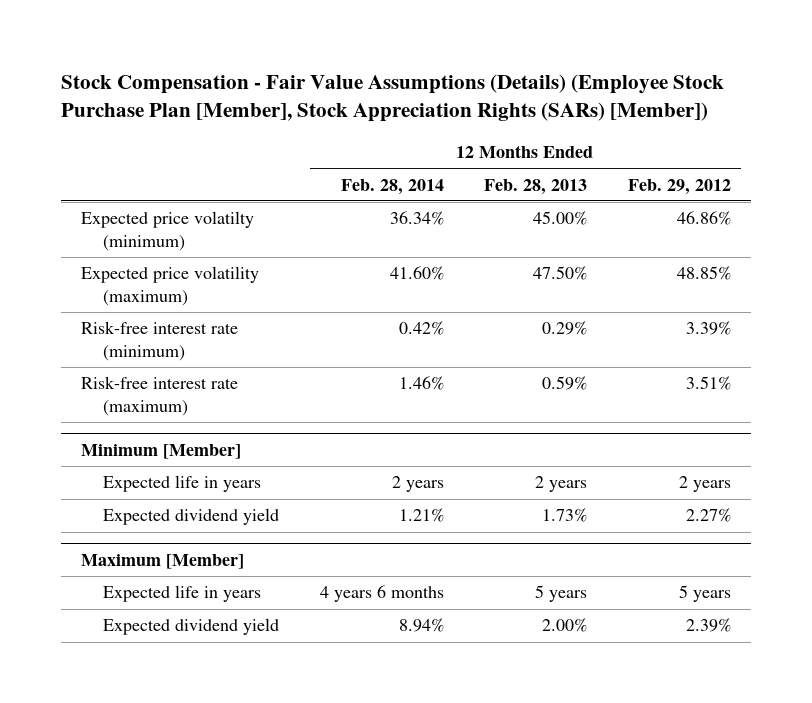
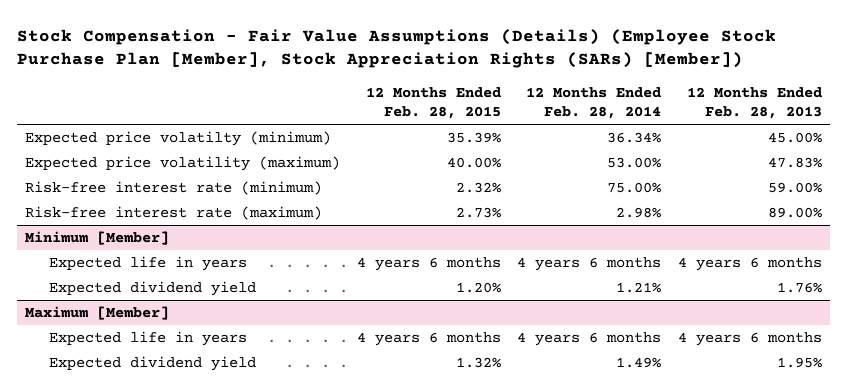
[627,178,731,195] Feb. 29, 2012 -> none
none -> [365,86,501,120] 12 Months Ended Feb. 28, 2015
[389,266,444,281] 41.60% -> [607,157,662,169] 53.00%
[533,266,588,281] 47.50% -> [767,157,822,169] 47.83%
[398,321,444,336] 0.42% -> [607,182,662,194] 75.00%
[542,321,588,336] 0.29% -> [767,182,822,194] 59.00%
[398,376,444,391] 1.46% -> [616,207,662,219] 2.98%
[542,376,588,391] 0.59% -> [767,207,822,219] 89.00%
[391,476,444,493] 2 years -> [517,257,662,272] 4 years 6 months
[535,476,588,493] 2 years -> [677,257,822,272] 4 years 6 months
[542,508,588,523] 1.73% -> [776,282,822,294] 1.76%
[535,585,588,603] 5 years -> [677,332,822,347] 4 years 6 months
[398,618,444,633] 8.94% -> [616,357,662,369] 1.49%
[542,618,588,633] 2.00% -> [776,357,822,369] 1.95%

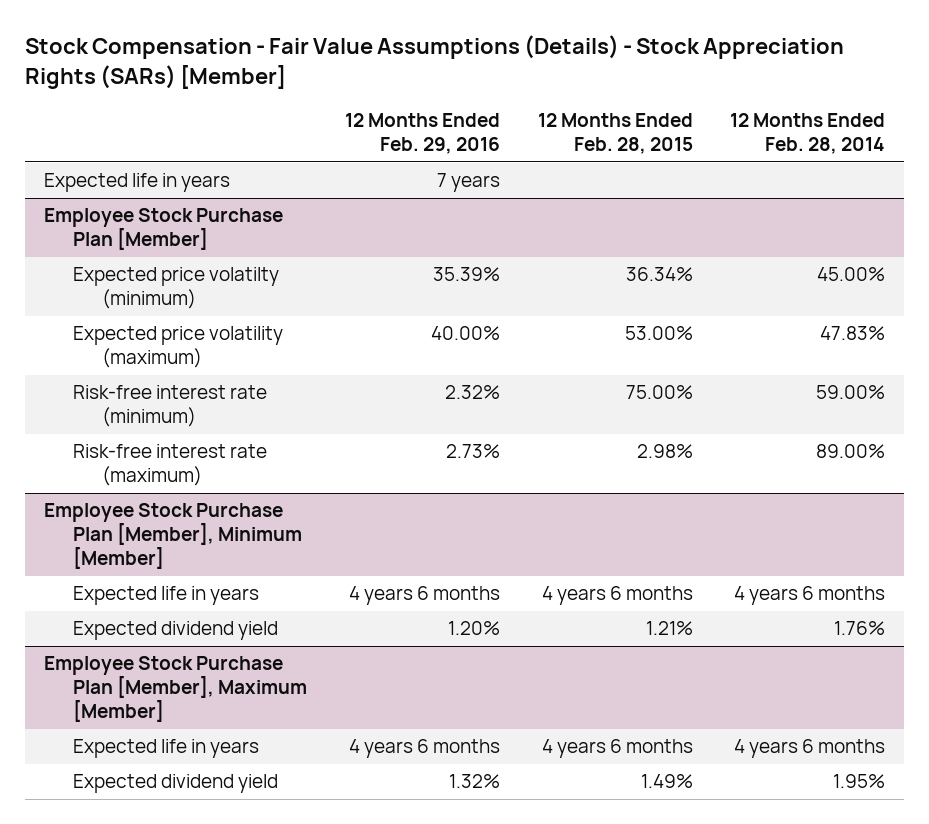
[16,28,776,69] Stock Compensation - Fair Value Assumptions (Details) (Employee Stock Purchase Plan [Member], Stock Appreciation Rights (SARs) [Member]) -> [24,35,844,90] Stock Compensation - Fair Value Assumptions (Details) - Stock Appreciation Rights (SARs) [Member]
[686,86,822,120] 12 Months Ended Feb. 28, 2013 -> none
none -> [344,113,500,155] 12 Months Ended Feb. 29, 2016
[25,231,170,246] Minimum [Member] -> none
none -> [43,173,230,193] Expected life in years
none -> [43,208,283,251] Employee Stock Purchase Plan [Member]
[446,132,501,144] 35.39% -> [625,267,693,282] 36.34%
[607,132,662,144] 36.34% -> [817,267,886,282] 45.00%
[446,157,501,169] 40.00% -> [624,326,693,341] 53.00%
[607,157,662,169] 53.00% -> [820,326,886,341] 47.83%
[455,182,501,194] 2.32% -> [625,385,693,400] 75.00%
[607,182,662,194] 75.00% -> [816,385,886,400] 59.00%
[455,207,501,219] 2.73% -> [636,444,693,459] 2.98%
[616,207,662,219] 2.98% -> [816,444,886,459] 89.00%
none -> [43,503,302,570] Employee Stock Purchase Plan [Member], Minimum [Member]
[25,306,170,321] Maximum [Member] -> none
[455,282,501,294] 1.20% -> [645,621,693,636] 1.21%
[616,282,662,294] 1.21% -> [834,621,886,636] 1.76%
none -> [43,656,307,723] Employee Stock Purchase Plan [Member], Maximum [Member]
[455,357,501,369] 1.32% -> [640,774,693,789] 1.49%
[616,357,662,369] 1.49% -> [833,774,886,789] 1.95%

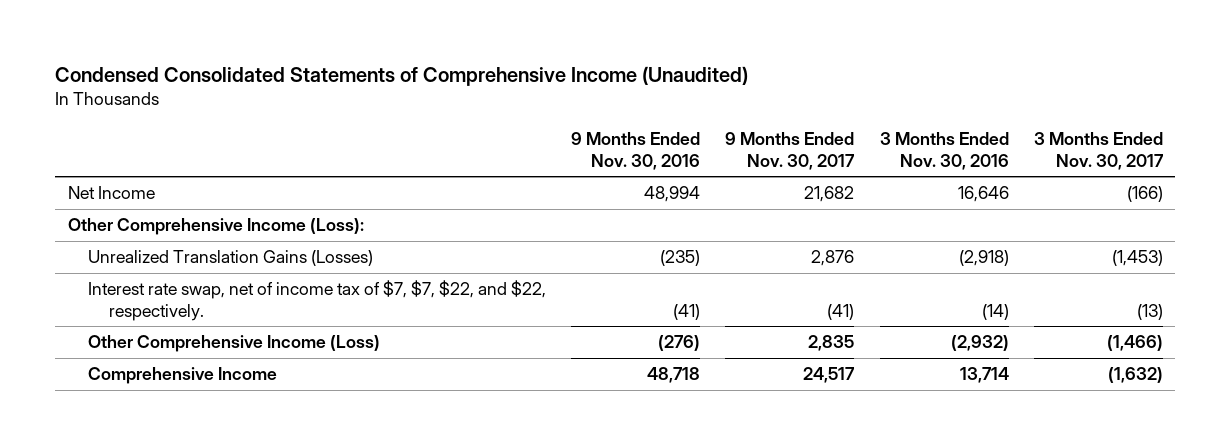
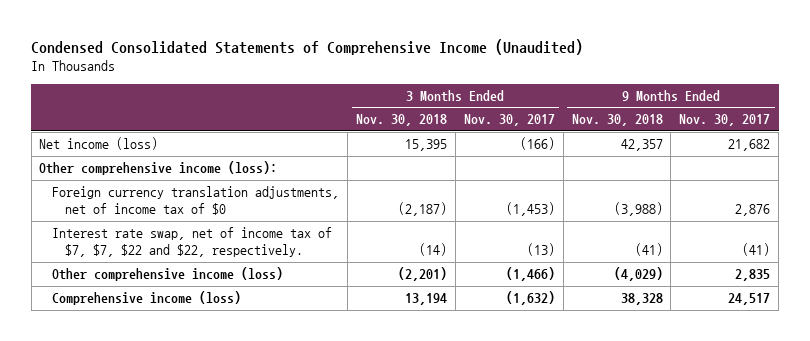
[571,131,701,170] 9 Months Ended Nov. 30, 2016 -> none
[879,131,1009,170] 3 Months Ended Nov. 30, 2016 -> none
none -> [355,114,447,127] Nov. 30, 2018
none -> [571,114,663,127] Nov. 30, 2018
[67,186,155,200] Net Income -> [39,137,159,151] Net income (loss)
[67,218,364,236] Other Comprehensive Income (Loss): -> [39,161,278,176] Other comprehensive income (loss):
[88,250,374,267] Unrealized Translation Gains (Losses) -> [52,186,340,216] Foreign currency translation adjustments, net of income tax of $0
[88,280,547,321] Interest rate swap, net of income tax of $7, $7, $22, and $22, respectively. -> [52,227,333,258] Interest rate swap, net of income tax of $7, $7, $22 and $22, respectively.
[88,335,381,353] Other Comprehensive Income (Loss) -> [52,267,284,282] Other comprehensive income (loss)
[88,367,278,385] Comprehensive Income -> [52,291,242,306] Comprehensive income (loss)

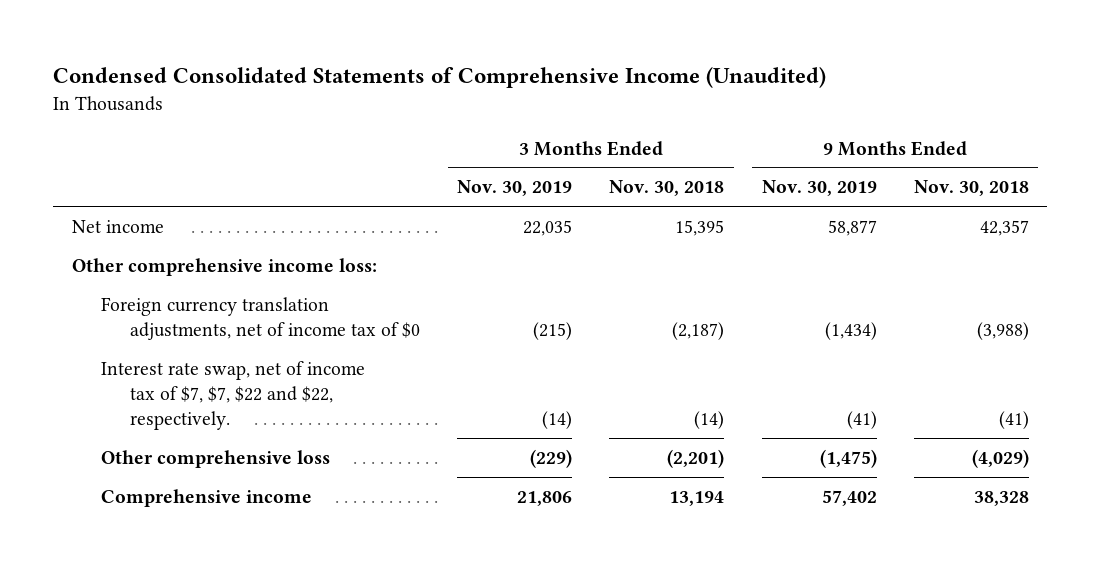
[463,114,555,127] Nov. 30, 2017 -> none
[679,114,771,127] Nov. 30, 2017 -> none
none -> [457,180,573,197] Nov. 30, 2019
none -> [761,180,877,197] Nov. 30, 2019
[39,137,159,151] Net income (loss) -> [71,219,164,233] Net income
[39,161,278,176] Other comprehensive income (loss): -> [71,257,377,276] Other comprehensive income loss:
[52,267,284,282] Other comprehensive income (loss) -> [100,449,330,468] Other comprehensive loss
[52,291,242,306] Comprehensive income (loss) -> [100,488,312,507] Comprehensive income

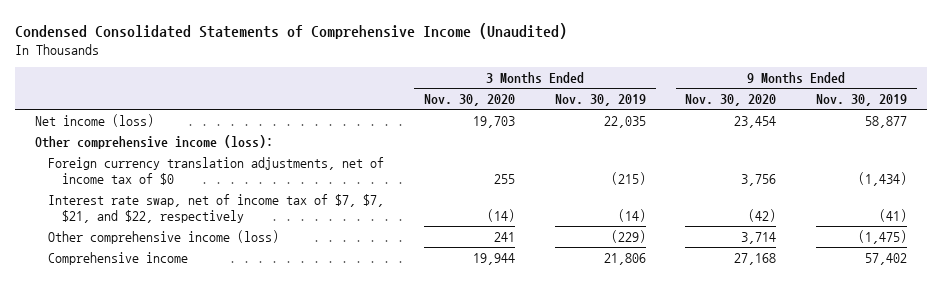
[609,180,725,197] Nov. 30, 2018 -> none
[913,180,1029,197] Nov. 30, 2018 -> none
none -> [423,94,515,107] Nov. 30, 2020
none -> [685,94,777,107] Nov. 30, 2020
[71,219,164,233] Net income -> [34,113,154,127] Net income (loss)
[71,257,377,276] Other comprehensive income loss: -> [34,134,273,149] Other comprehensive income (loss):
[100,360,365,431] Interest rate swap, net of income tax of $7, $7, $22 and $22, respectively. -> [48,193,385,223] Interest rate swap, net of income tax of $7, $7, $21, and $22, respectively
[100,449,330,468] Other comprehensive loss -> [48,229,280,244] Other comprehensive income (loss)

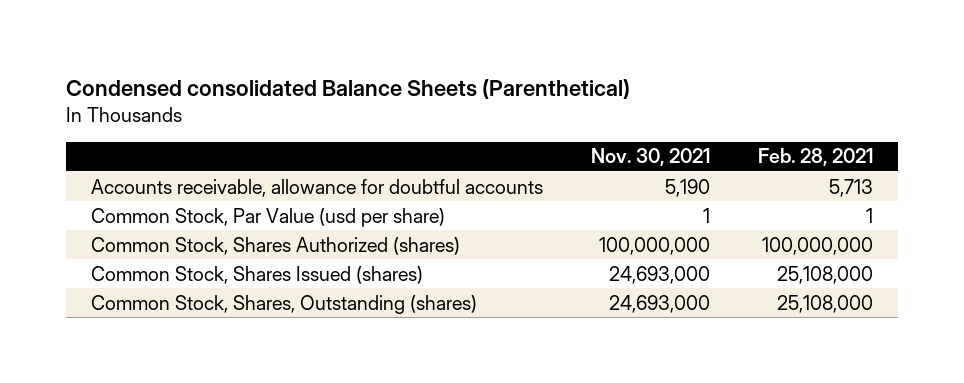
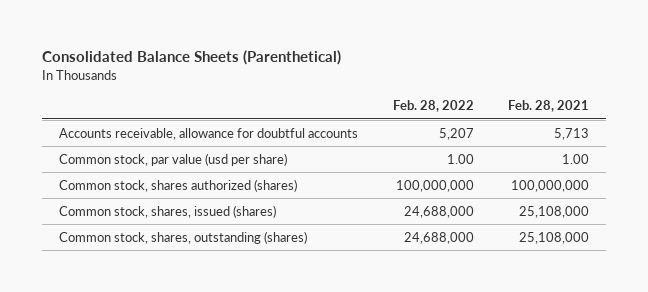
[66,79,631,100] Condensed consolidated Balance Sheets (Parenthetical) -> [42,50,342,66] Consolidated Balance Sheets (Parenthetical)
[591,148,711,167] Nov. 30, 2021 -> none
none -> [392,100,474,113] Feb. 28, 2022
[90,207,445,227] Common Stock, Par Value (usd per share) -> [59,152,288,166] Common stock, par value (usd per share)
[866,207,874,223] 1 -> [561,153,589,164] 1.00
[90,236,460,255] Common Stock, Shares Authorized (shares) -> [59,178,298,192] Common stock, shares authorized (shares)
[90,265,423,284] Common Stock, Shares Issued (shares) -> [59,204,277,218] Common stock, shares, issued (shares)
[90,294,477,314] Common Stock, Shares, Outstanding (shares) -> [59,230,308,244] Common stock, shares, outstanding (shares)

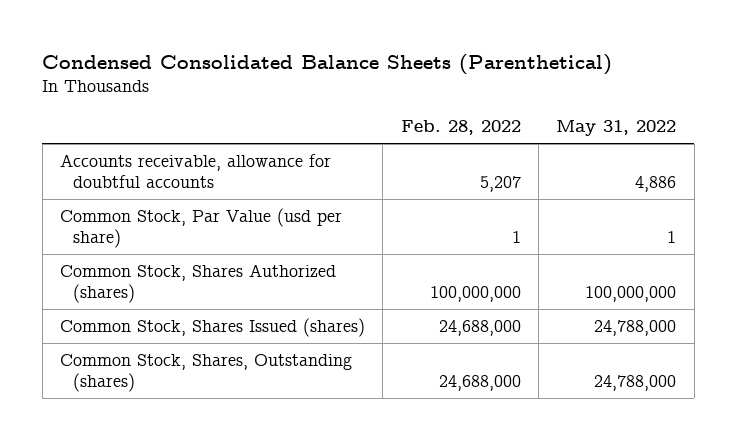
[42,50,342,66] Consolidated Balance Sheets (Parenthetical) -> [42,53,613,75] Condensed Consolidated Balance Sheets (Parenthetical)
[507,100,589,113] Feb. 28, 2021 -> none
none -> [556,120,677,137] May 31, 2022
[59,152,288,166] Common stock, par value (usd per share) -> [59,207,342,249] Common Stock, Par Value (usd per share)
[446,153,474,164] 1.00 -> [511,231,521,244] 1
[59,178,298,192] Common stock, shares authorized (shares) -> [59,263,336,304] Common Stock, Shares Authorized (shares)
[59,204,277,218] Common stock, shares, issued (shares) -> [59,317,365,337] Common Stock, Shares Issued (shares)
[59,230,308,244] Common stock, shares, outstanding (shares) -> [59,353,352,393] Common Stock, Shares, Outstanding (shares)

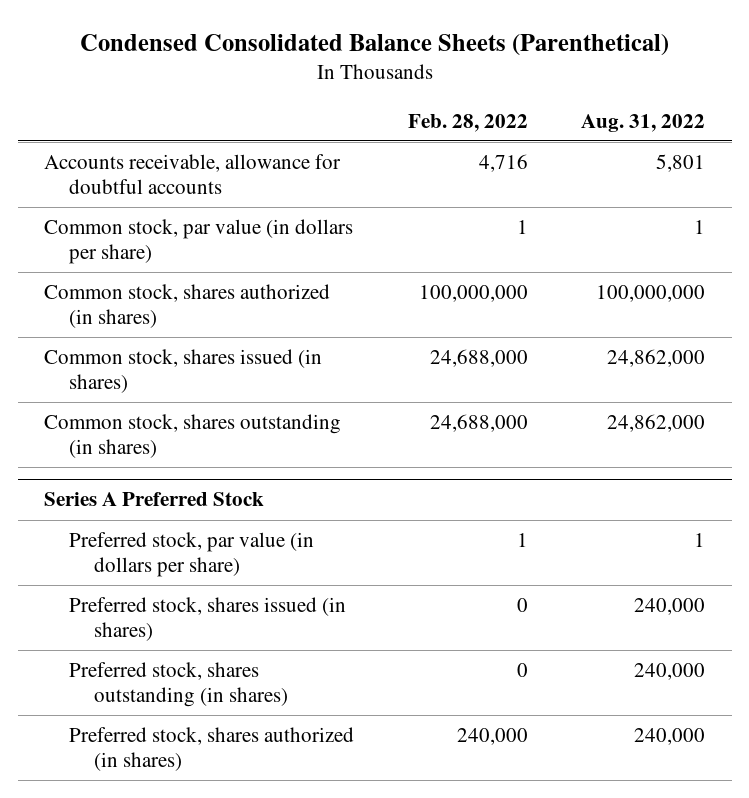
[556,120,677,137] May 31, 2022 -> none
none -> [580,113,705,132] Aug. 31, 2022
[479,176,521,193] 5,207 -> [478,154,528,173] 4,716
[59,207,342,249] Common Stock, Par Value (usd per share) -> [44,219,354,264] Common stock, par value (in dollars per share)
[59,263,336,304] Common Stock, Shares Authorized (shares) -> [44,284,331,328] Common stock, shares authorized (in shares)
[59,317,365,337] Common Stock, Shares Issued (shares) -> [44,349,323,393] Common stock, shares issued (in shares)
[59,353,352,393] Common Stock, Shares, Outstanding (shares) -> [44,414,342,458] Common stock, shares outstanding (in shares)
none -> [44,492,265,507] Series A Preferred Stock
none -> [69,532,315,577] Preferred stock, par value (in dollars per share)
none -> [69,597,347,641] Preferred stock, shares issued (in shares)
none -> [69,662,289,707] Preferred stock, shares outstanding (in shares)
none -> [69,727,355,771] Preferred stock, shares authorized (in shares)

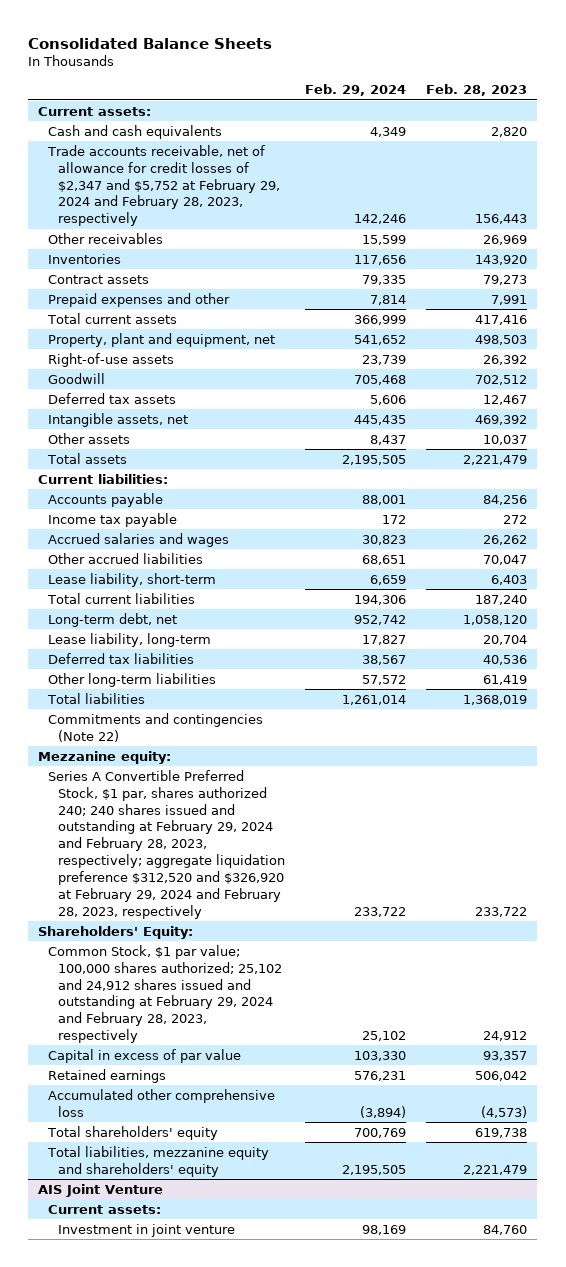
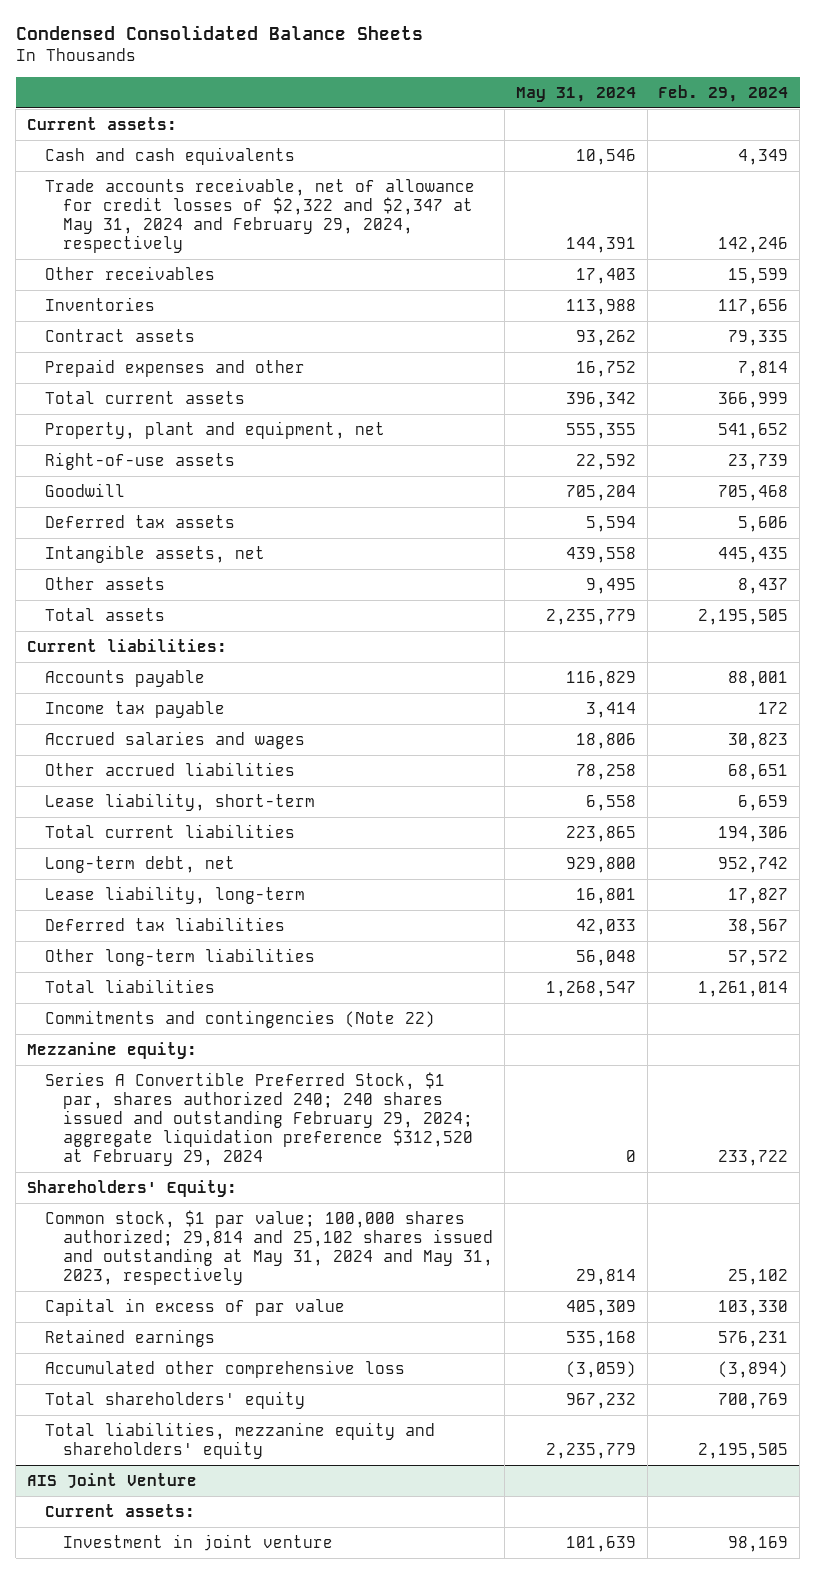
[28,37,273,49] Consolidated Balance Sheets -> [15,24,423,40] Condensed Consolidated Balance Sheets
[426,84,528,97] Feb. 28, 2023 -> none
none -> [515,86,636,102] May 31, 2024
[47,144,281,227] Trade accounts receivable, net of allowance for credit losses of $2,347 and $5,752 at February 29, 2024 and February 28, 2023, respectively -> [45,177,476,254] Trade accounts receivable, net of allowance for credit losses of $2,322 and $2,347 at May 31, 2024 and February 29, 2024, respectively
[48,769,286,919] Series A Convertible Preferred Stock, $1 par, shares authorized 240; 240 shares issued and outstanding at February 29, 2024 and February 28, 2023, respectively; aggregate liquidation preference $312,520 and $326,920 at February 29, 2024 and February 28, 2023, respectively -> [45,1071,474,1167] Series A Convertible Preferred Stock, $1 par, shares authorized 240; 240 shares issued and outstanding February 29, 2024; aggregate liquidation preference $312,520 at February 29, 2024
[48,944,283,1044] Common Stock, $1 par value; 100,000 shares authorized; 25,102 and 24,912 shares issued and outstanding at February 29, 2024 and February 28, 2023, respectively -> [45,1209,494,1286] Common stock, $1 par value; 100,000 shares authorized; 29,814 and 25,102 shares issued and outstanding at May 31, 2024 and May 31, 2023, respectively

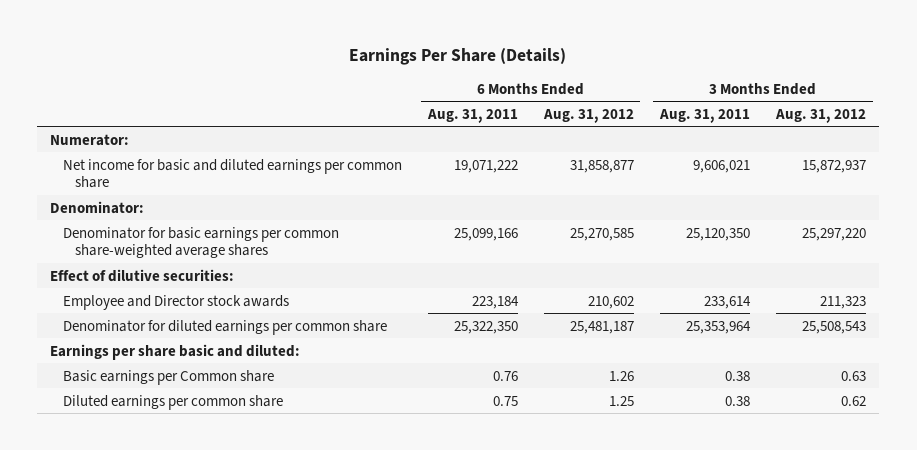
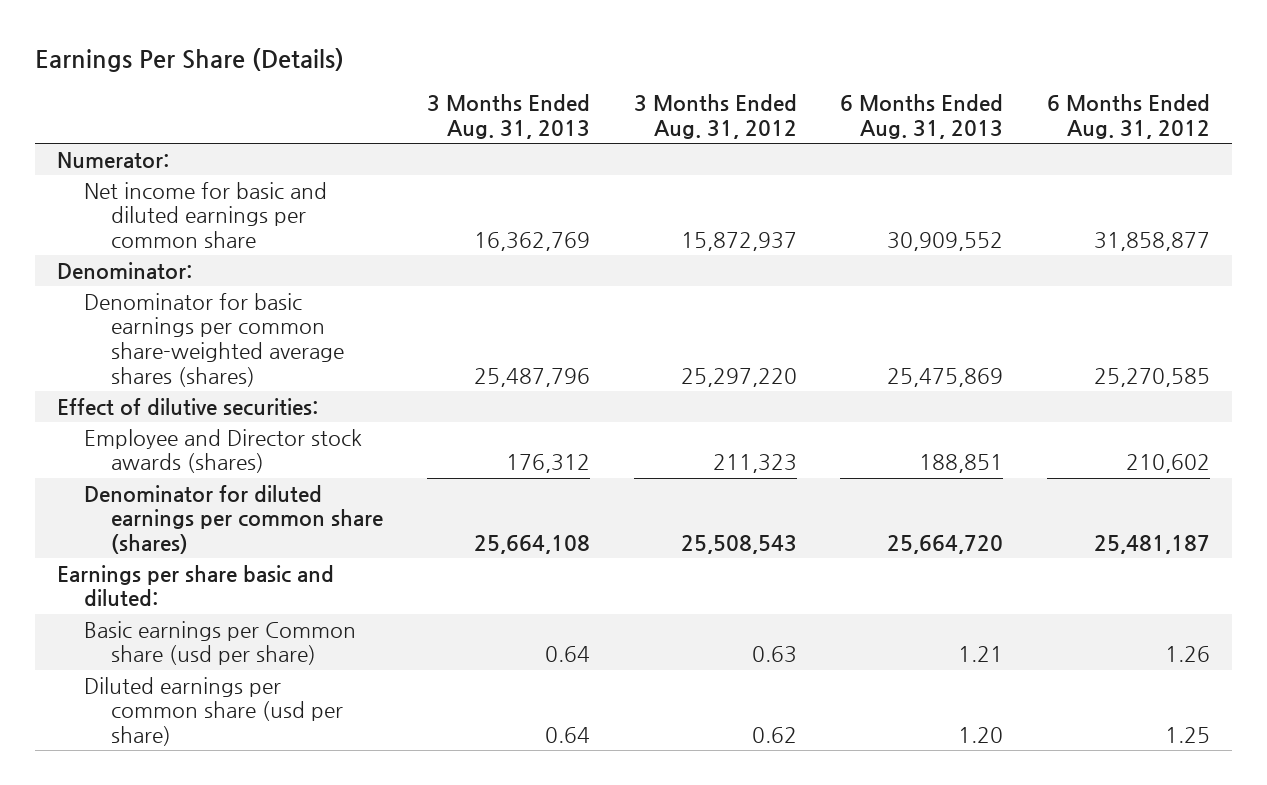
[426,108,518,123] Aug. 31, 2011 -> none
[658,108,750,123] Aug. 31, 2011 -> none
none -> [426,94,590,140] 3 Months Ended Aug. 31, 2013
none -> [840,94,1004,140] 6 Months Ended Aug. 31, 2013
[62,226,339,259] Denominator for basic earnings per common share-weighted average shares -> [84,292,345,387] Denominator for basic earnings per common share-weighted average shares (shares)
[62,294,289,310] Employee and Director stock awards -> [84,428,363,474] Employee and Director stock awards (shares)
[62,319,387,335] Denominator for diluted earnings per common share -> [84,484,384,555] Denominator for diluted earnings per common share (shares)
[62,369,274,385] Basic earnings per Common share -> [84,620,357,666] Basic earnings per Common share (usd per share)
[62,394,283,410] Diluted earnings per common share -> [84,676,344,747] Diluted earnings per common share (usd per share)

